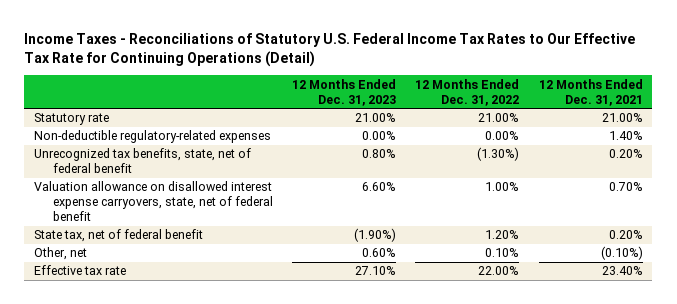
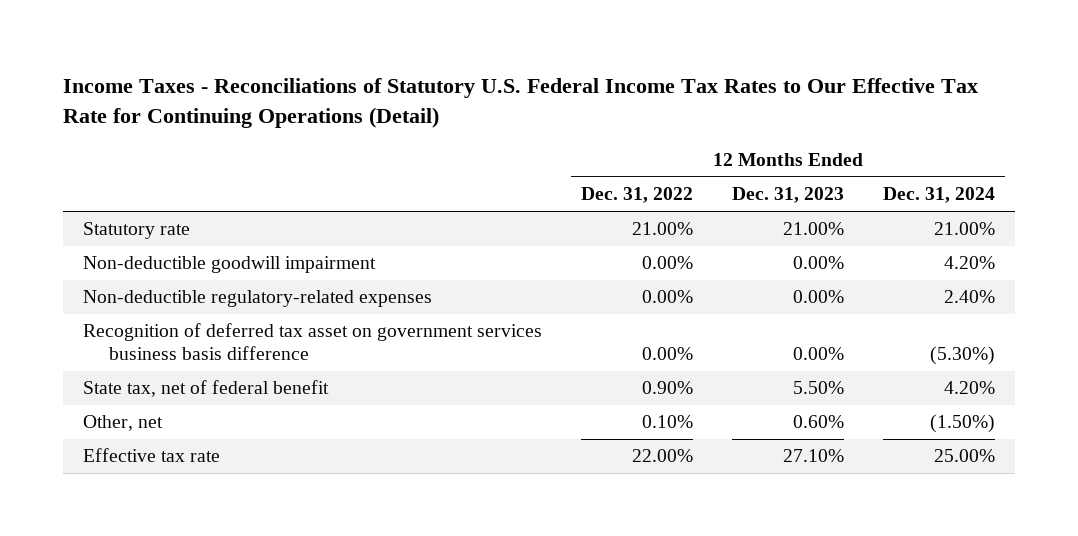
[538,78,643,106] 12 Months Ended Dec. 31, 2021 -> none
none -> [883,187,996,204] Dec. 31, 2024
none -> [82,256,376,274] Non-deductible goodwill impairment
[34,148,252,174] Unrecognized tax benefits, state, net of federal benefit -> none
[34,181,273,222] Valuation allowance on disallowed interest expense carryovers, state, net of federal benefit -> none
none -> [82,323,542,361] Recognition of deferred tax asset on government services business basis difference
[354,228,397,243] (1.90%) -> [793,381,845,395] 5.50%
[485,230,520,240] 1.20% -> [641,381,693,395] 0.90%

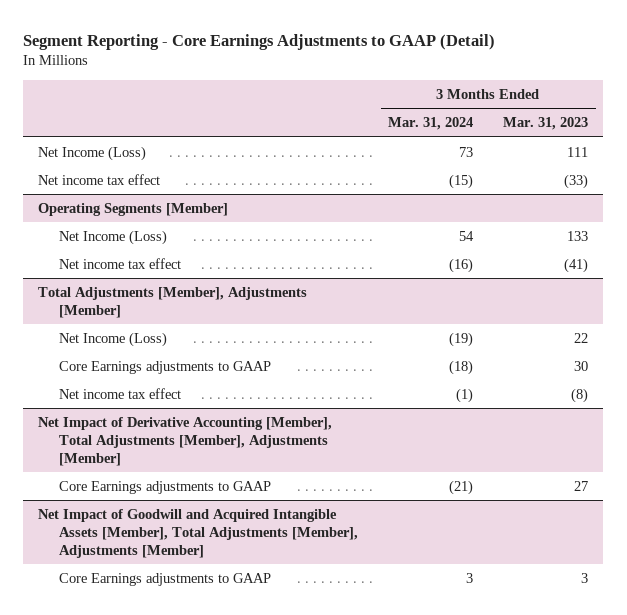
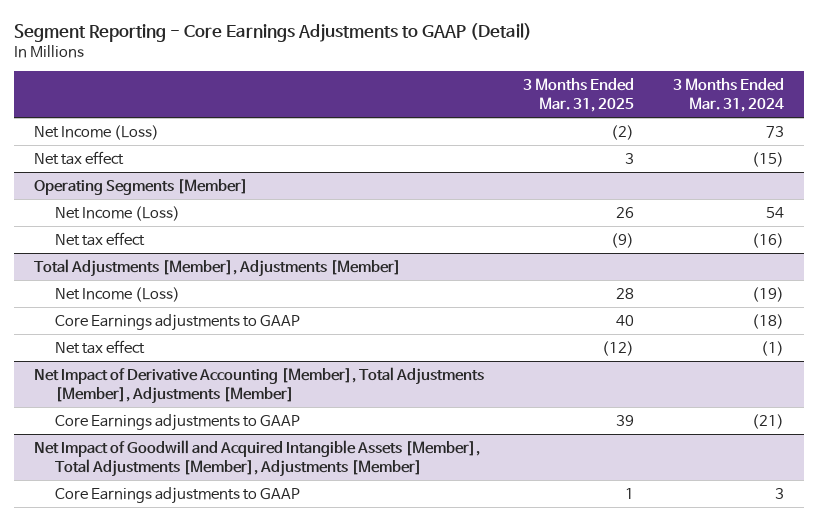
[503,117,589,131] Mar. 31, 2023 -> none
none -> [523,78,635,112] 3 Months Ended Mar. 31, 2025
[38,173,161,185] Net income tax effect -> [33,150,124,165] Net tax effect
[59,257,182,269] Net income tax effect -> [54,231,145,246] Net tax effect
[59,387,182,399] Net income tax effect -> [54,339,145,354] Net tax effect

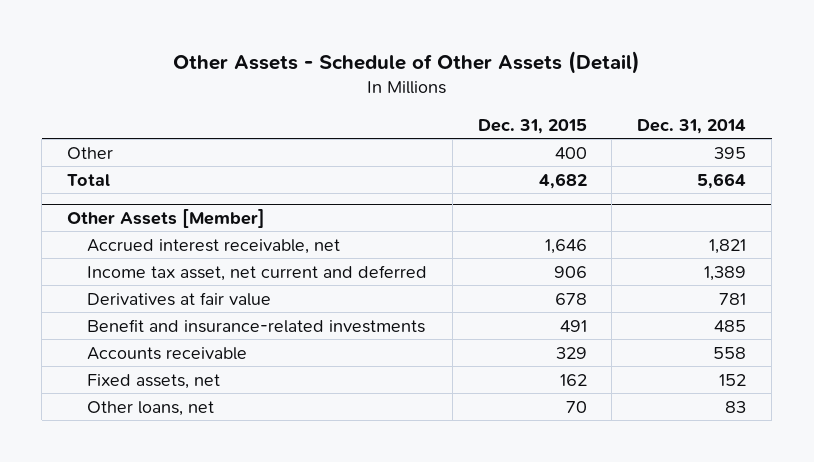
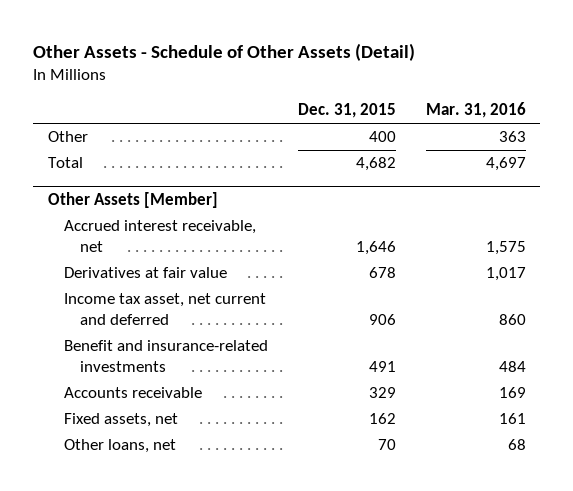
[637,118,747,134] Dec. 31, 2014 -> none
none -> [425,102,526,119] Mar. 31, 2016
[86,264,427,281] Income tax asset, net current and deferred -> [63,293,266,326] Income tax asset, net current and deferred

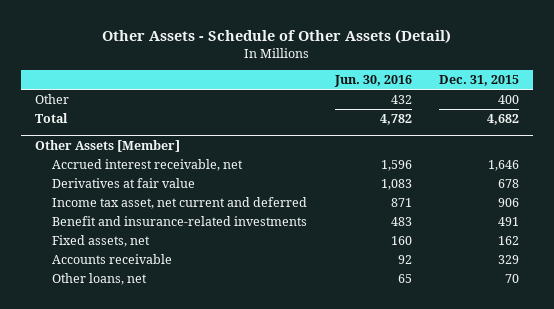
[425,102,526,119] Mar. 31, 2016 -> none
none -> [333,75,412,88] Jun. 30, 2016
[63,387,202,399] Accounts receivable -> [51,254,172,265] Accounts receivable

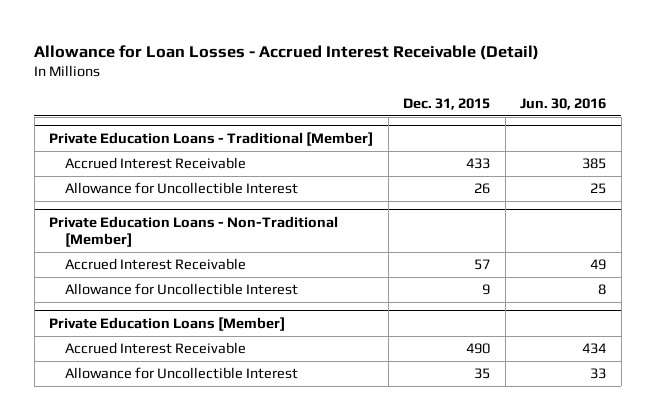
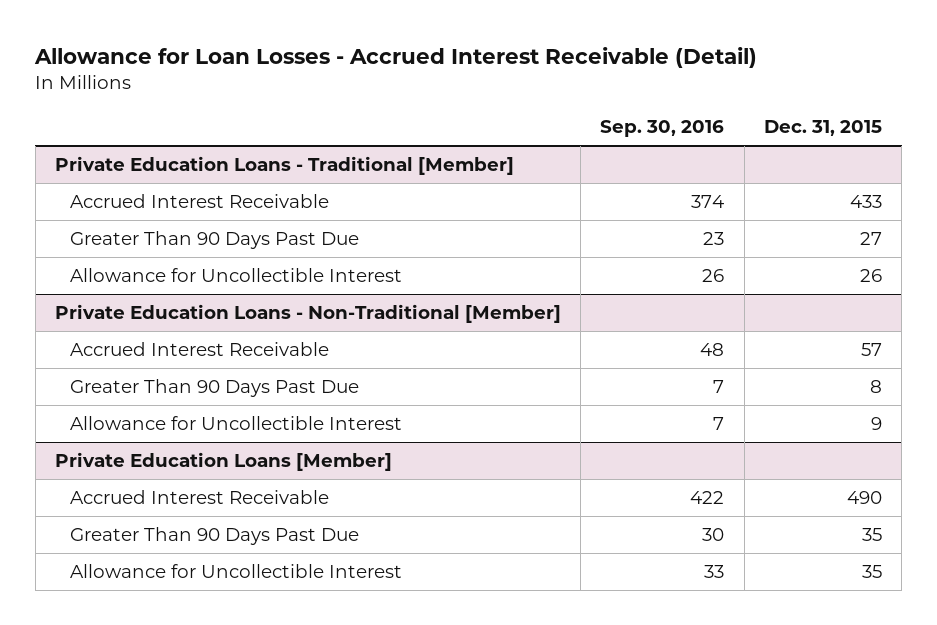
[520,97,607,110] Jun. 30, 2016 -> none
none -> [600,120,725,138] Sep. 30, 2016
none -> [69,231,359,250] Greater Than 90 Days Past Due
none -> [69,379,359,398] Greater Than 90 Days Past Due
none -> [69,527,359,546] Greater Than 90 Days Past Due

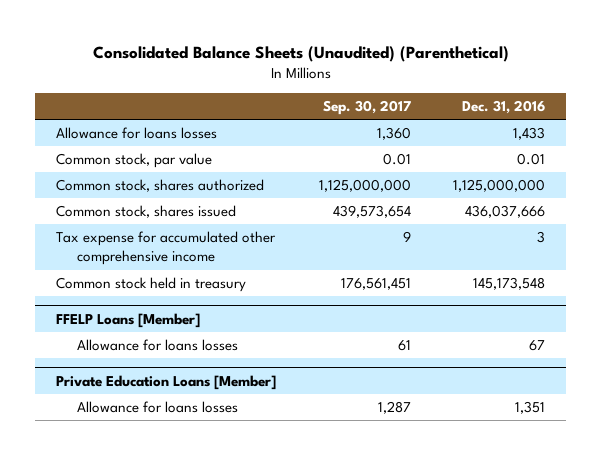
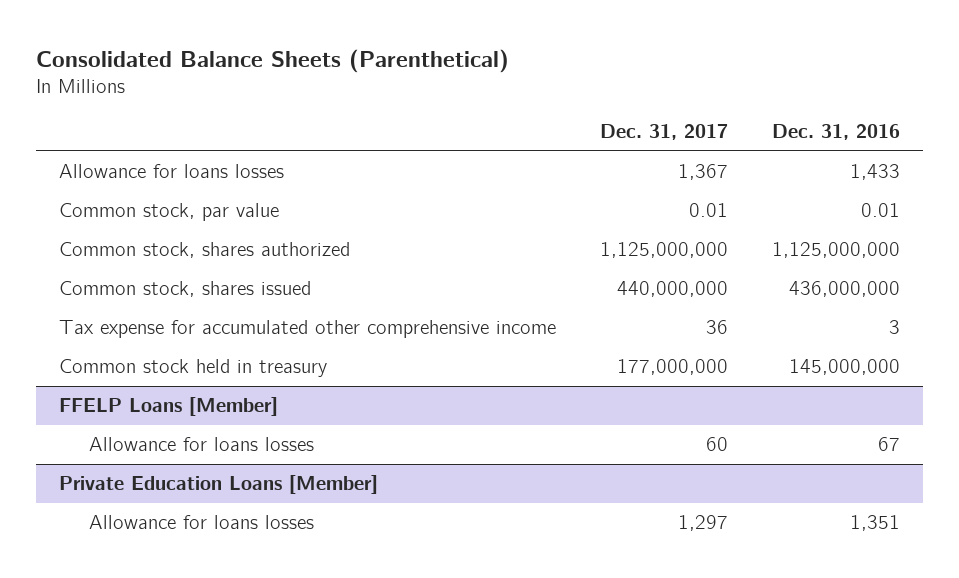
[92,46,509,63] Consolidated Balance Sheets (Unaudited) (Parenthetical) -> [36,48,510,73] Consolidated Balance Sheets (Parenthetical)
[322,100,411,116] Sep. 30, 2017 -> none
none -> [600,124,729,141] Dec. 31, 2017
[464,205,545,219] 436,037,666 -> [789,281,901,298] 436,000,000
[472,277,545,291] 145,173,548 -> [789,359,901,376] 145,000,000

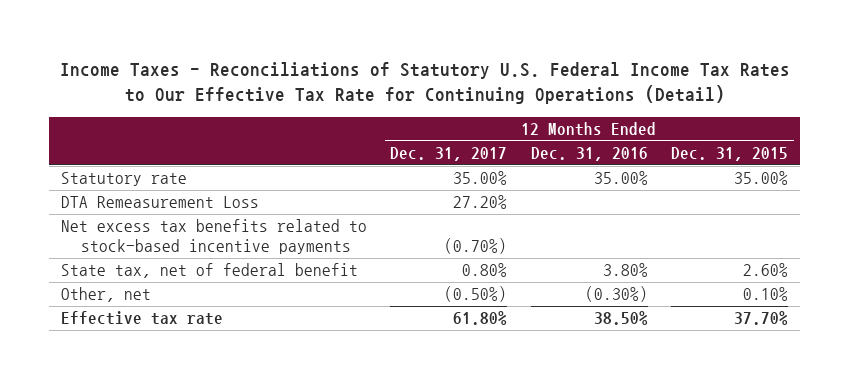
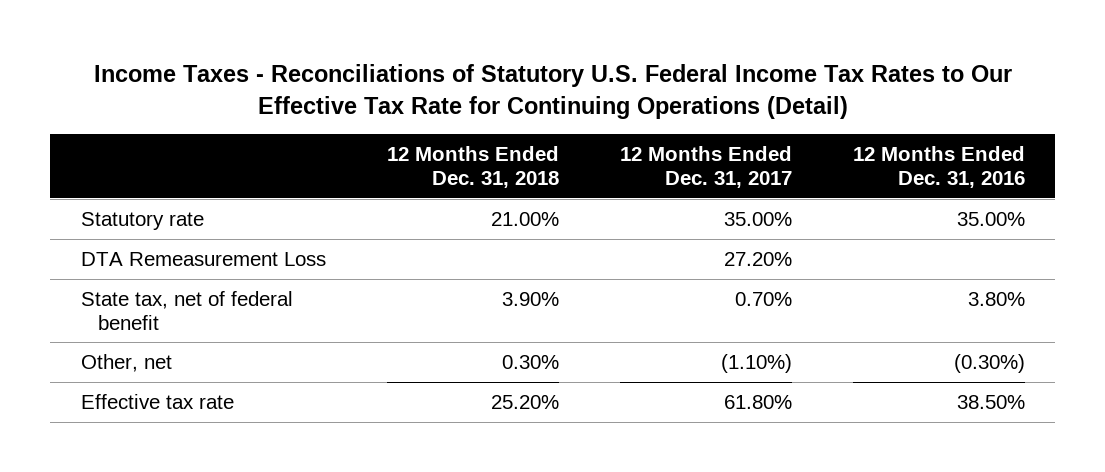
[671,146,789,161] Dec. 31, 2015 -> none
none -> [386,146,559,188] 12 Months Ended Dec. 31, 2018
[61,219,368,254] Net excess tax benefits related to stock-based incentive payments -> none
[462,263,508,278] 0.80% -> [734,291,792,306] 0.70%
[444,286,508,303] (0.50%) -> [720,353,792,373] (1.10%)

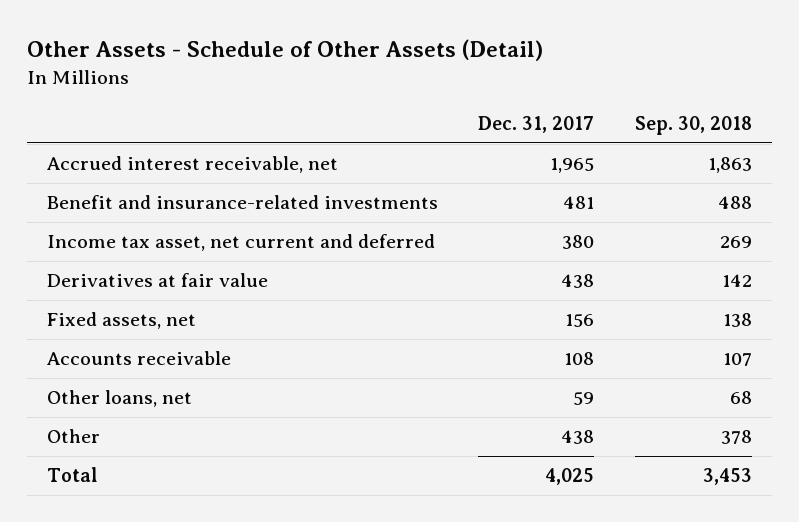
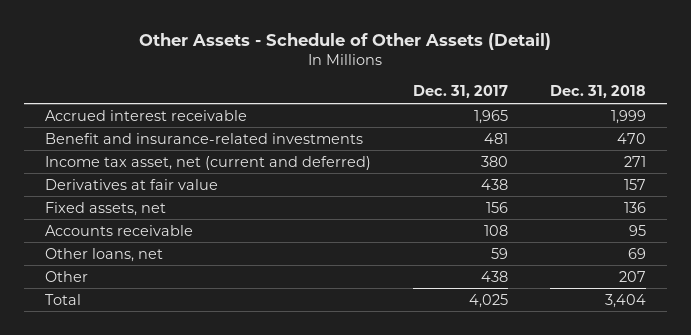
[634,115,752,135] Sep. 30, 2018 -> none
none -> [549,85,646,99] Dec. 31, 2018
[47,156,339,174] Accrued interest receivable, net -> [44,109,247,121] Accrued interest receivable
[47,234,436,252] Income tax asset, net current and deferred -> [44,155,371,170] Income tax asset, net (current and deferred)

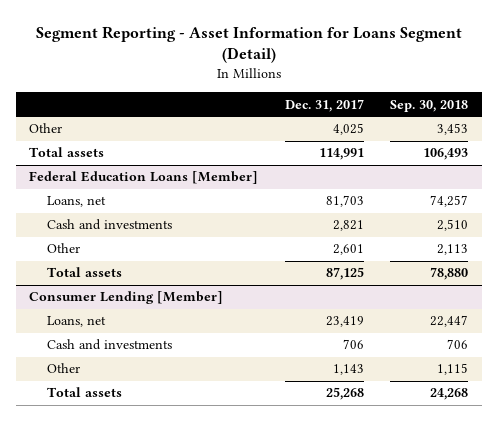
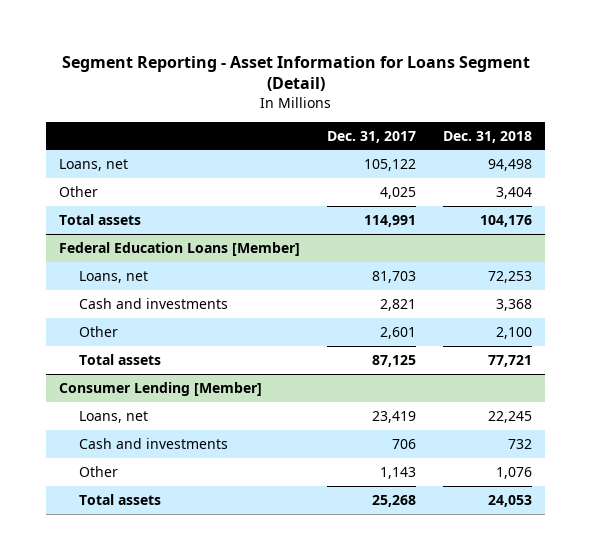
[390,99,469,112] Sep. 30, 2018 -> none
none -> [442,130,532,143] Dec. 31, 2018
none -> [59,158,129,171] Loans, net

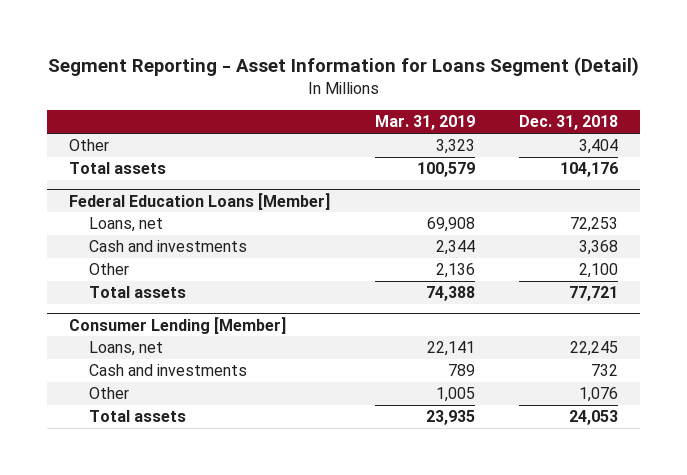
[327,130,417,143] Dec. 31, 2017 -> none
none -> [374,115,475,131] Mar. 31, 2019
[59,158,129,171] Loans, net -> none

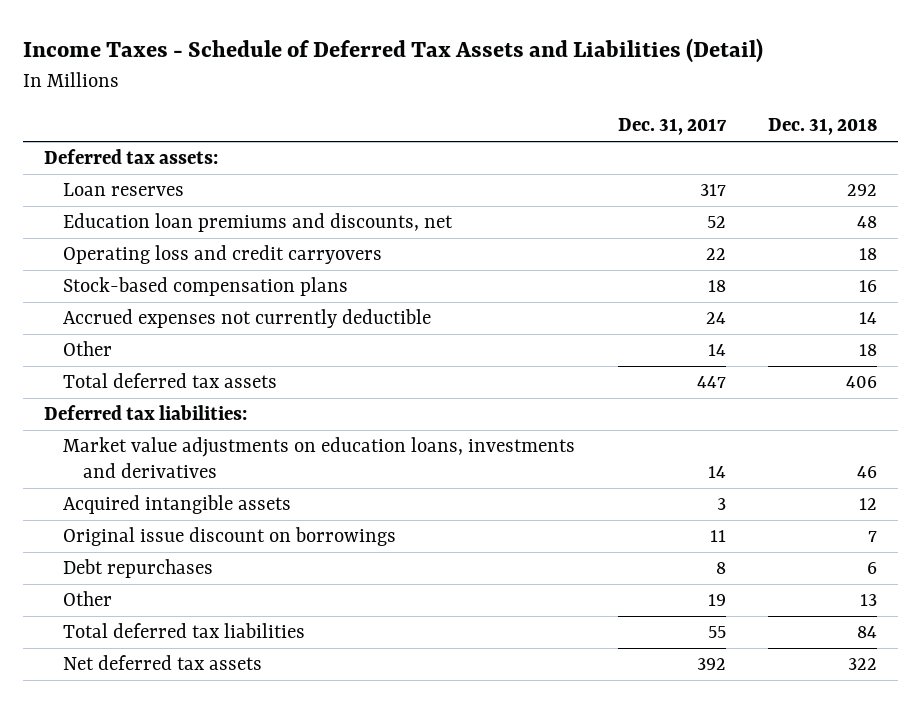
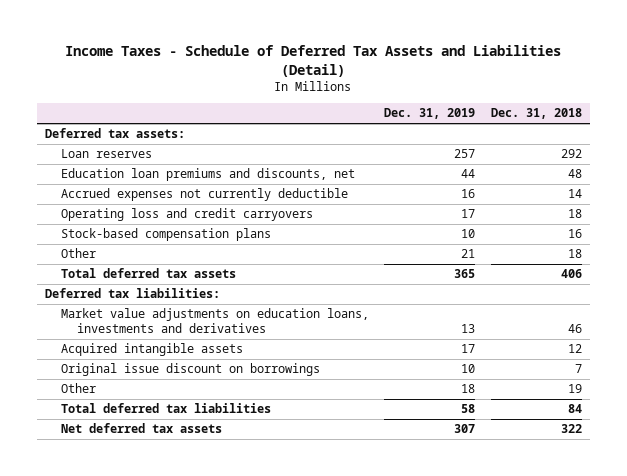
[617,118,727,136] Dec. 31, 2017 -> none
none -> [384,108,476,120] Dec. 31, 2019
[63,309,432,329] Accrued expenses not currently deductible -> [60,188,348,202] Accrued expenses not currently deductible
[63,559,214,579] Debt repurchases -> none
[859,594,877,607] 13 -> [567,384,582,394] 19

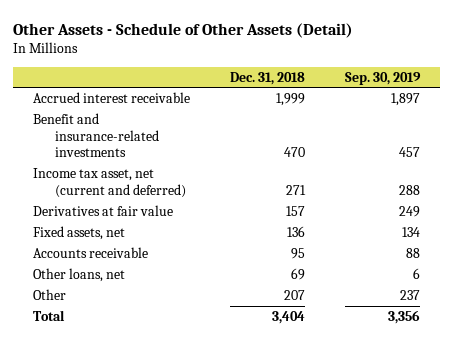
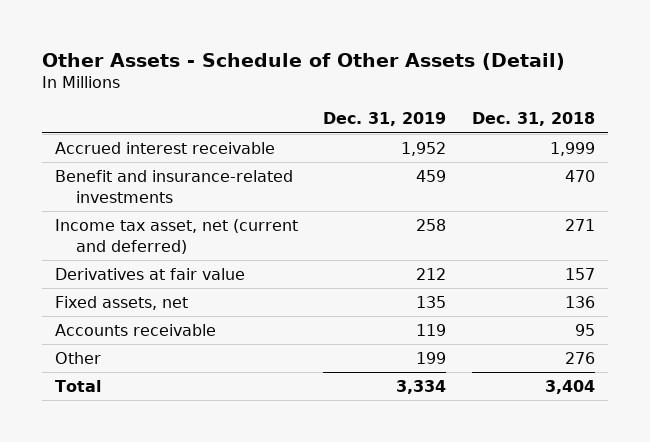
[345,71,422,85] Sep. 30, 2019 -> none
none -> [323,112,447,127] Dec. 31, 2019
[33,268,126,283] Other loans, net -> none
[284,290,306,301] 207 -> [565,352,596,365] 276

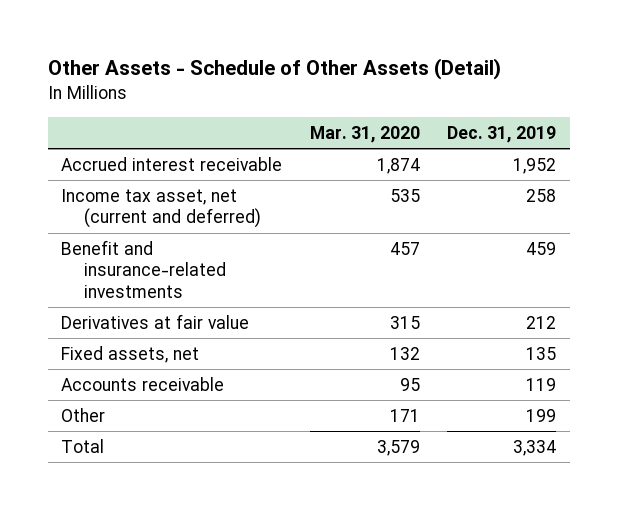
[472,112,596,127] Dec. 31, 2018 -> none
none -> [309,125,420,143] Mar. 31, 2020
[54,170,293,203] Benefit and insurance-related investments -> [61,239,226,298] Benefit and insurance-related investments

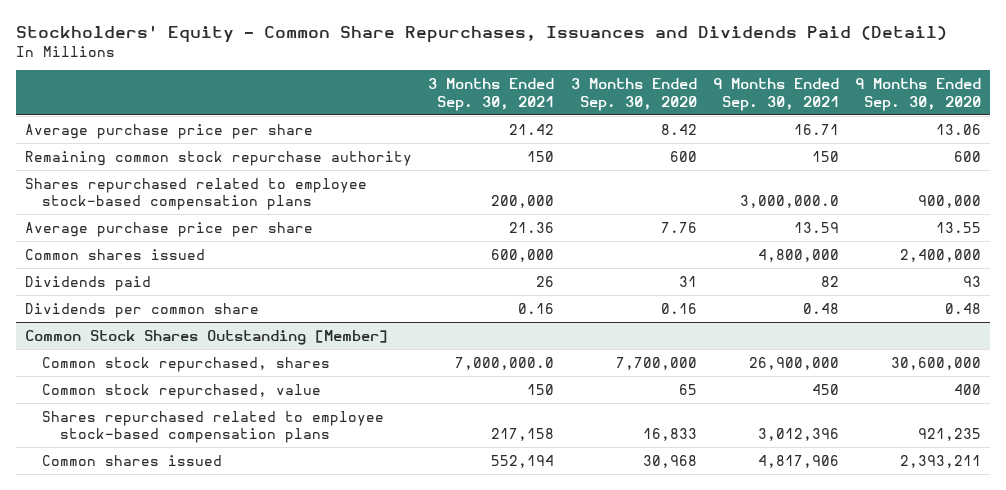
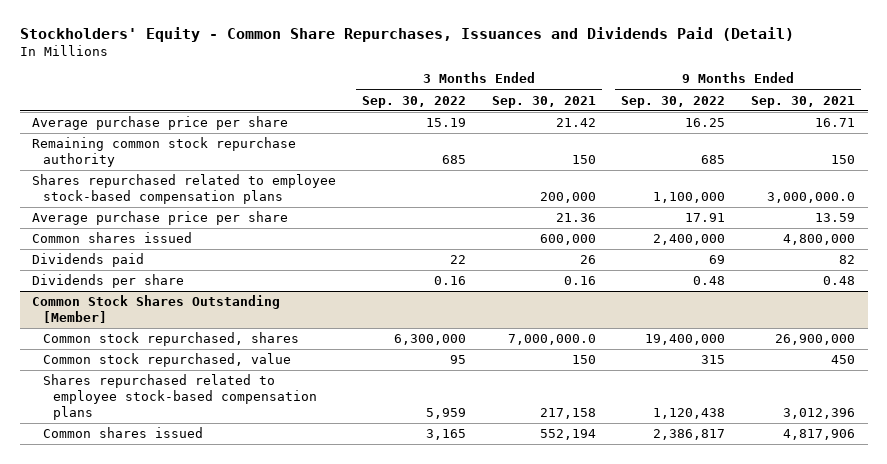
[570,78,697,111] 3 Months Ended Sep. 30, 2020 -> none
[855,78,982,111] 9 Months Ended Sep. 30, 2020 -> none
none -> [362,95,467,108] Sep. 30, 2022
none -> [621,95,726,108] Sep. 30, 2022
[24,302,259,318] Dividends per common share -> [32,274,185,289] Dividends per share

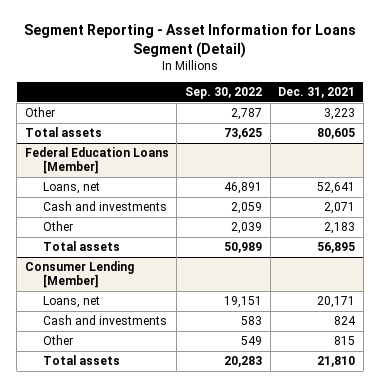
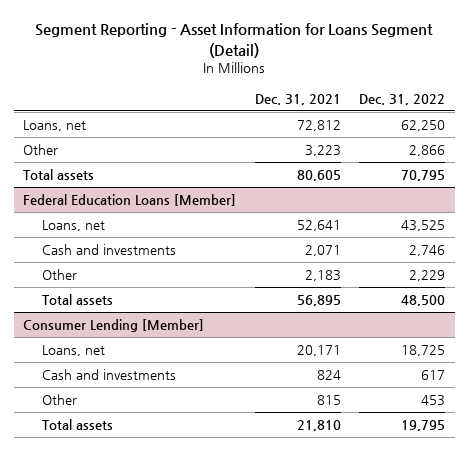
[184,87,262,100] Sep. 30, 2022 -> none
none -> [359,93,446,105] Dec. 31, 2022
none -> [23,120,87,132] Loans, net

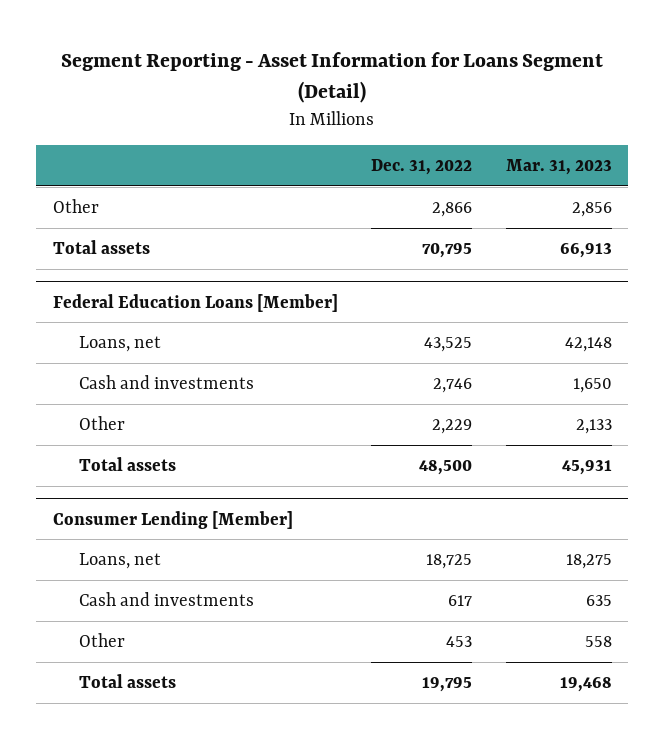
[254,93,341,105] Dec. 31, 2021 -> none
none -> [505,159,612,176] Mar. 31, 2023
[23,120,87,132] Loans, net -> none

